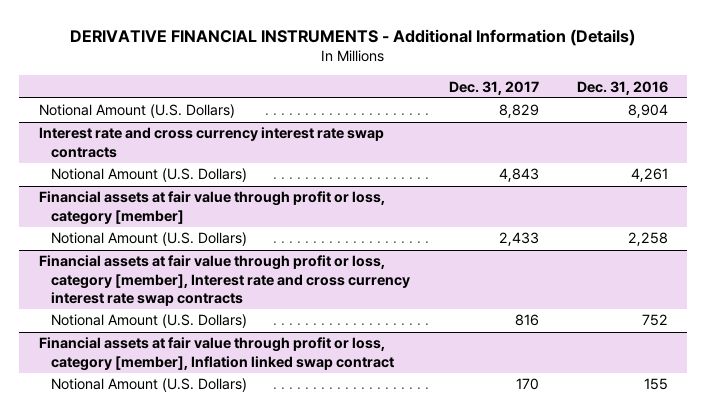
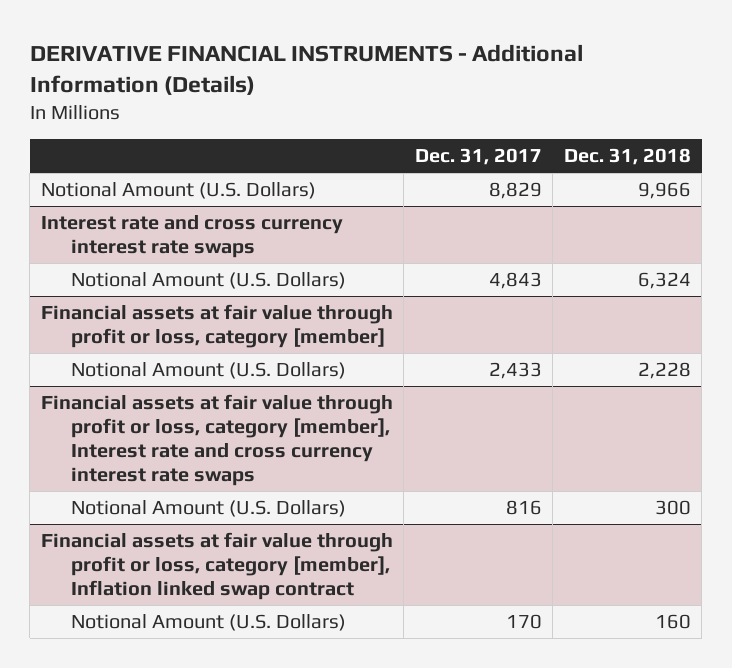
[577,80,669,95] Dec. 31, 2016 -> none
none -> [563,148,691,166] Dec. 31, 2018
[38,127,384,158] Interest rate and cross currency interest rate swap contracts -> [40,215,343,259] Interest rate and cross currency interest rate swaps
[38,255,411,306] Financial assets at fair value through profit or loss, category [member], Interest rate and cross currency interest rate swap contracts -> [40,394,393,487] Financial assets at fair value through profit or loss, category [member], Interest rate and cross currency interest rate swaps

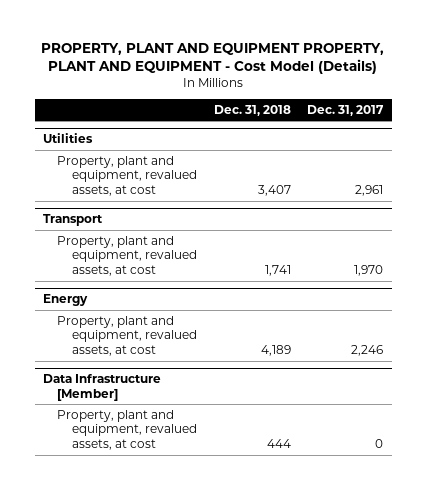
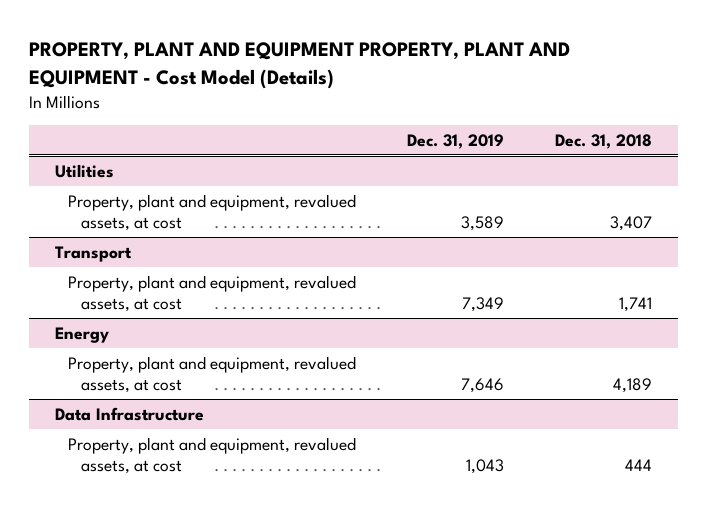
[307,104,385,116] Dec. 31, 2017 -> none
none -> [406,133,504,149] Dec. 31, 2019
[42,374,161,401] Data Infrastructure [Member] -> [54,406,204,421] Data Infrastructure

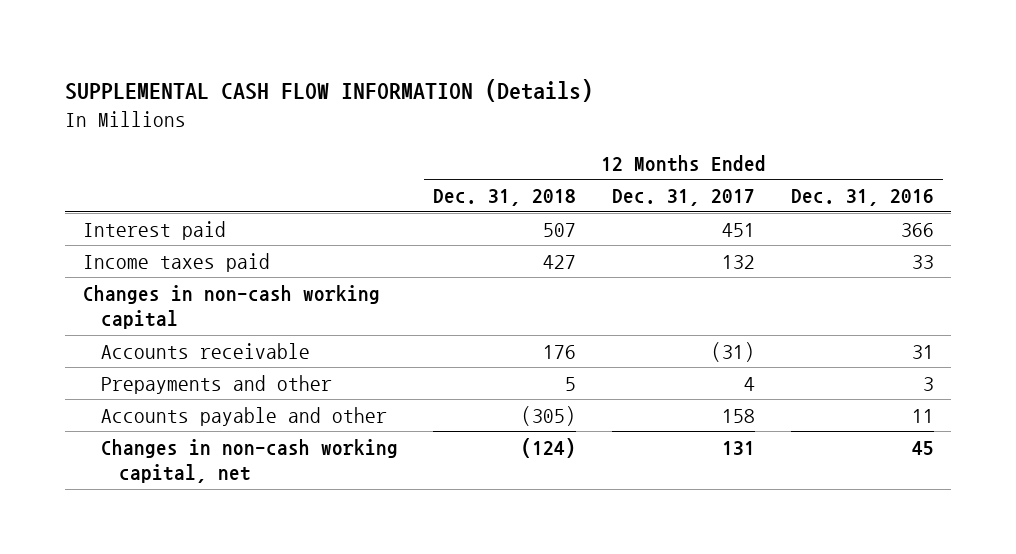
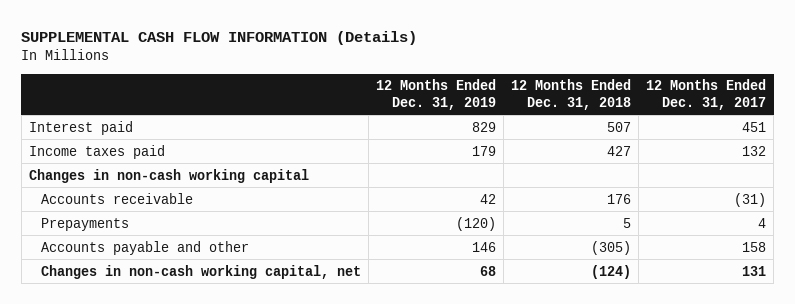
[790,189,934,207] Dec. 31, 2016 -> none
none -> [375,79,496,110] 12 Months Ended Dec. 31, 2019
[100,374,332,394] Prepayments and other -> none
none -> [40,217,129,231] Prepayments

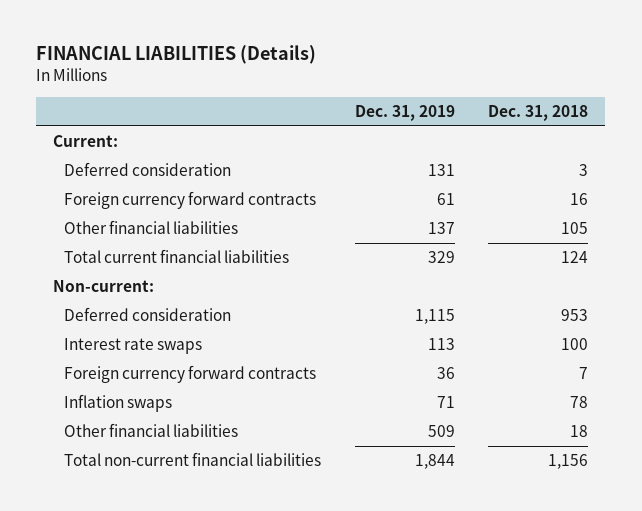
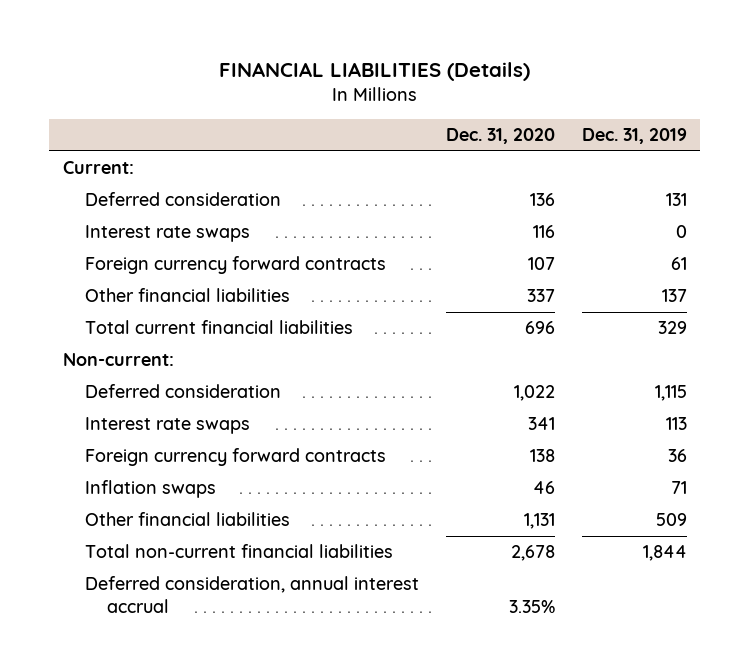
[488,104,589,121] Dec. 31, 2018 -> none
none -> [445,128,555,145] Dec. 31, 2020
none -> [84,225,250,243] Interest rate swaps
none -> [84,576,419,613] Deferred consideration, annual interest accrual

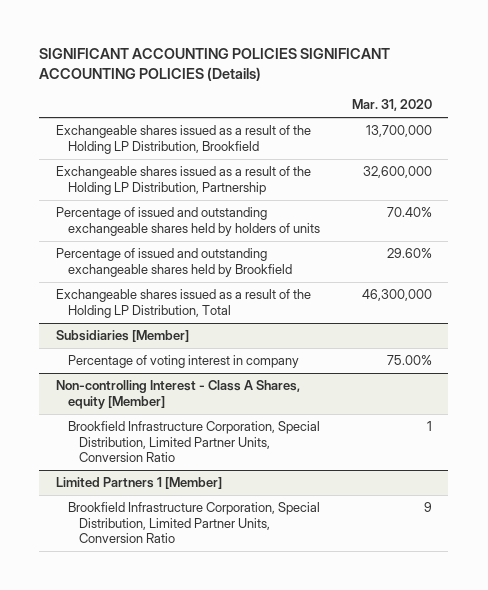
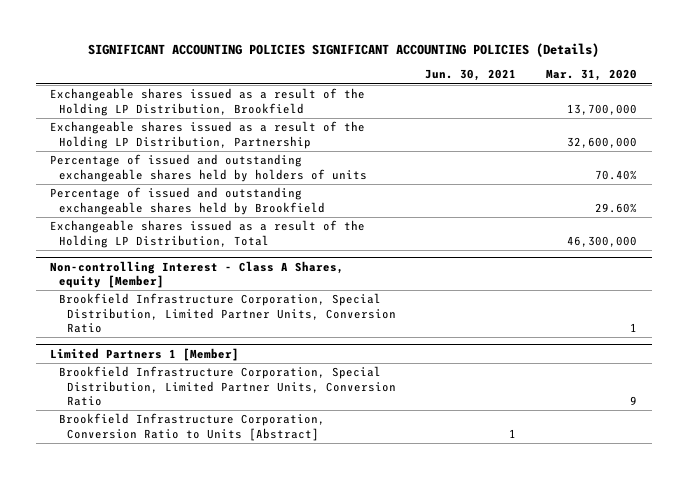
none -> [425,69,517,82] Jun. 30, 2021
[55,330,189,343] Subsidiaries [Member] -> none
[67,355,299,369] Percentage of voting interest in company -> none
none -> [58,413,325,441] Brookfield Infrastructure Corporation, Conversion Ratio to Units [Abstract]

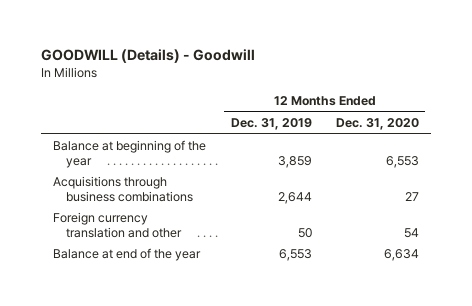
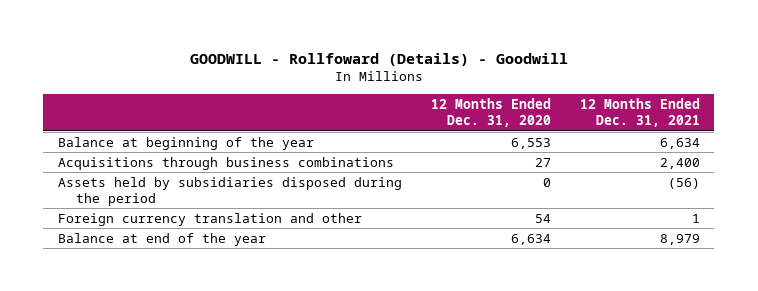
[41,49,256,64] GOODWILL (Details) - Goodwill -> [189,52,568,66] GOODWILL - Rollfoward (Details) - Goodwill
[230,118,312,131] Dec. 31, 2019 -> none
none -> [579,98,700,128] 12 Months Ended Dec. 31, 2021
none -> [57,176,402,206] Assets held by subsidiaries disposed during the period

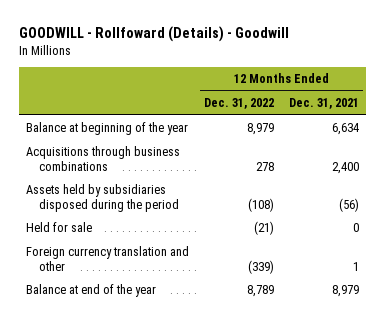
[430,98,551,128] 12 Months Ended Dec. 31, 2020 -> none
none -> [204,98,275,110] Dec. 31, 2022
none -> [26,222,93,233] Held for sale

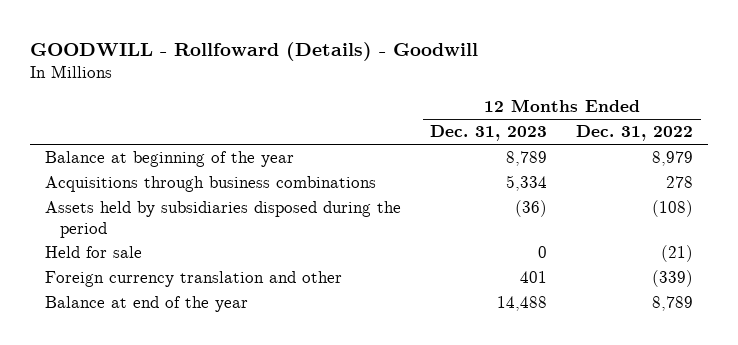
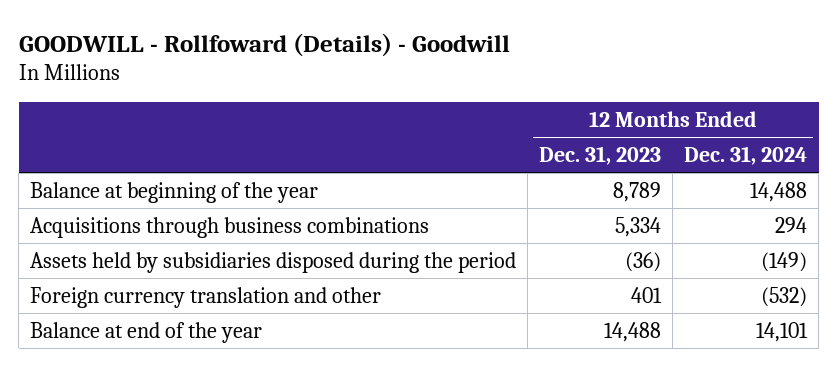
[576,125,694,142] Dec. 31, 2022 -> none
none -> [684,145,808,165] Dec. 31, 2024
[44,246,142,259] Held for sale -> none

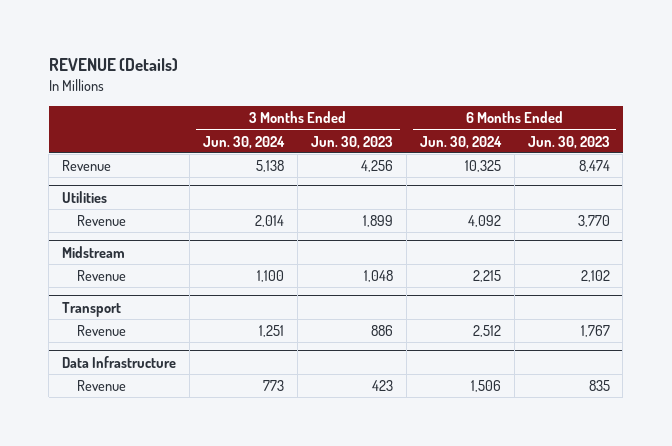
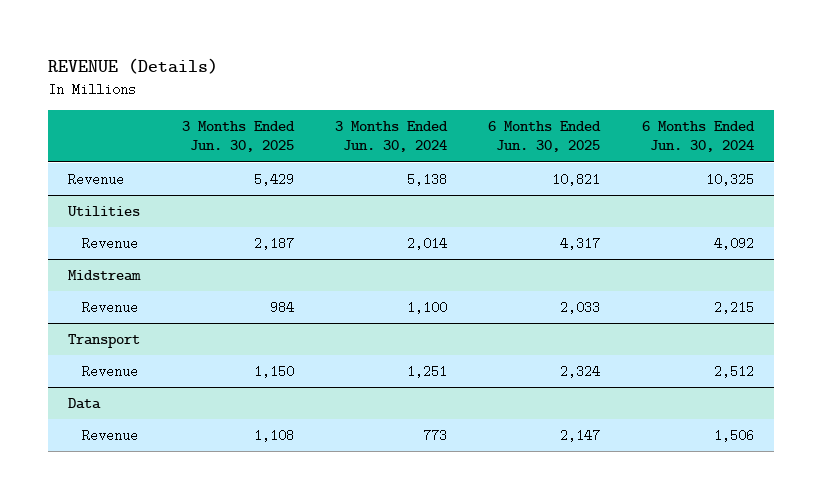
[310,135,393,149] Jun. 30, 2023 -> none
[527,135,610,149] Jun. 30, 2023 -> none
none -> [181,120,295,153] 3 Months Ended Jun. 30, 2025
none -> [488,120,602,153] 6 Months Ended Jun. 30, 2025
[62,356,177,369] Data Infrastructure -> [68,397,102,409] Data

